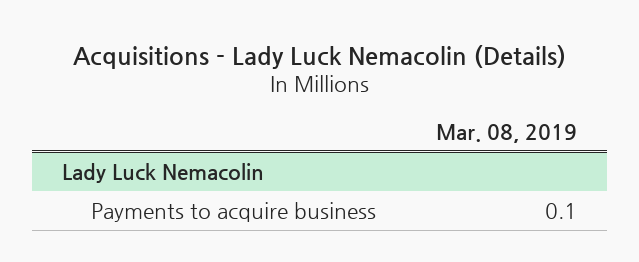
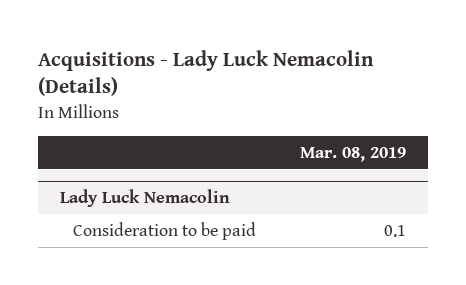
[90,201,376,222] Payments to acquire business -> [72,221,256,240] Consideration to be paid

